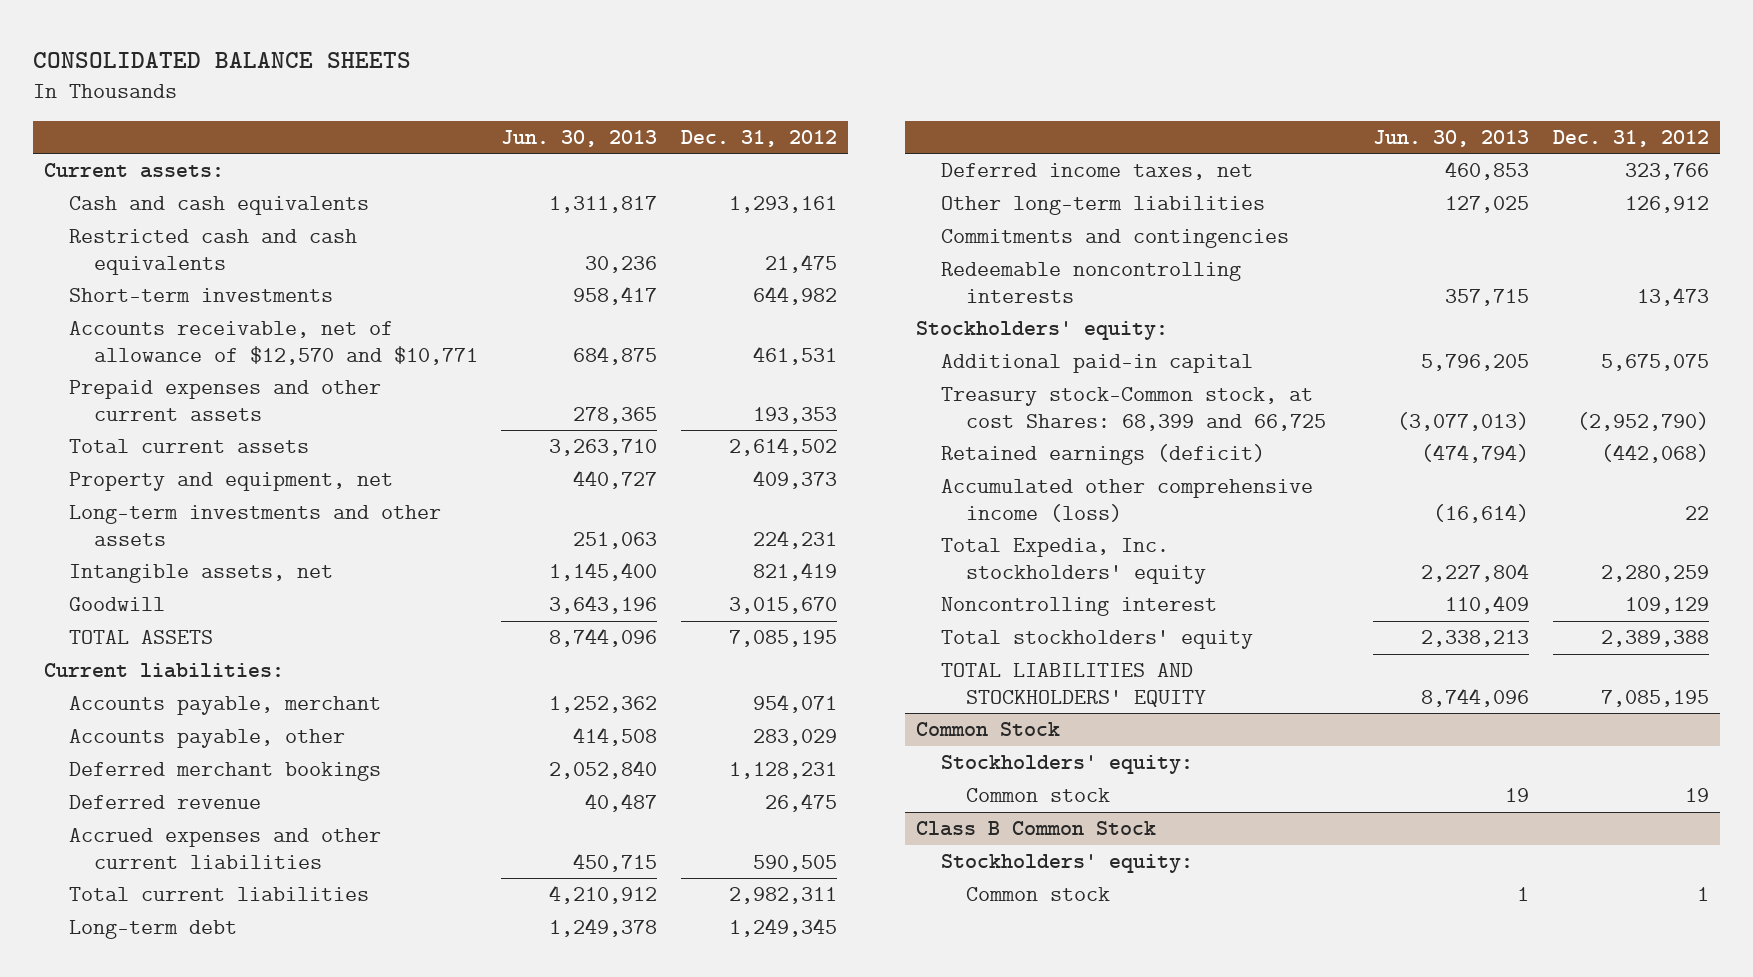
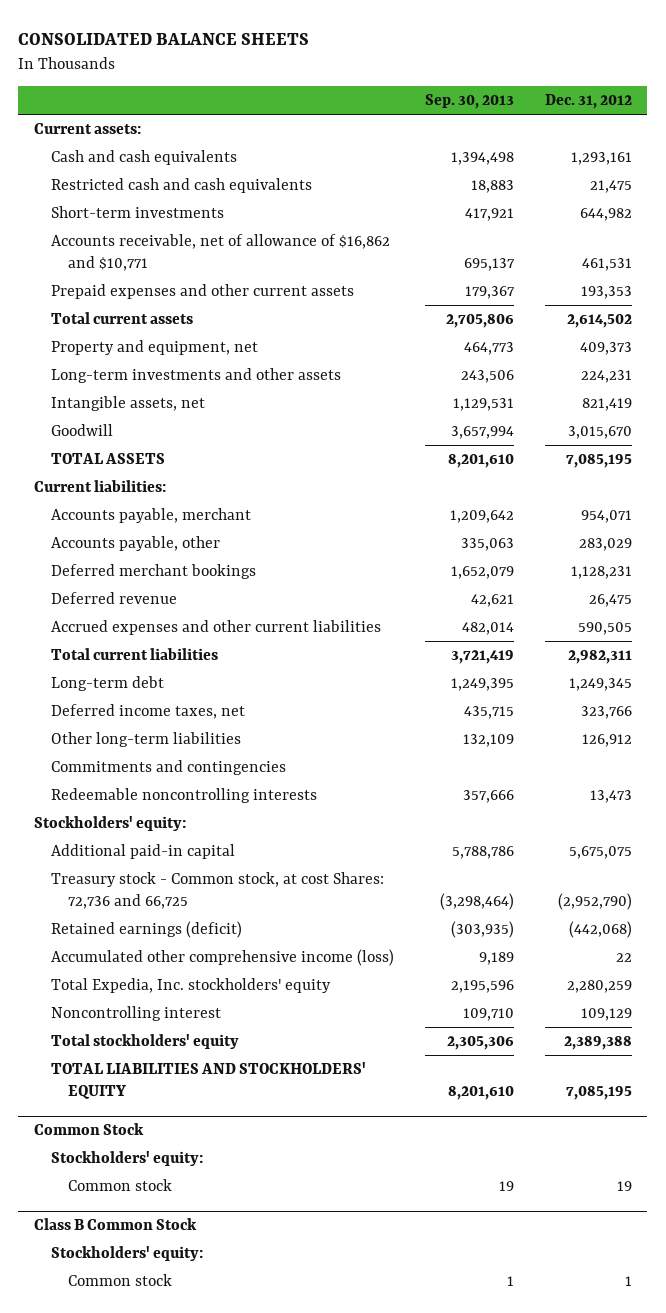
[501,129,658,147] Jun. 30, 2013 -> none
none -> [424,94,514,110] Sep. 30, 2013
[69,321,478,365] Accounts receivable, net of allowance of $12,570 and $10,771 -> [51,233,391,272] Accounts receivable, net of allowance of $16,862 and $10,771
[941,387,1326,431] Treasury stock-Common stock, at cost Shares: 68,399 and 66,725 -> [51,871,385,910] Treasury stock - Common stock, at cost Shares: 72,736 and 66,725

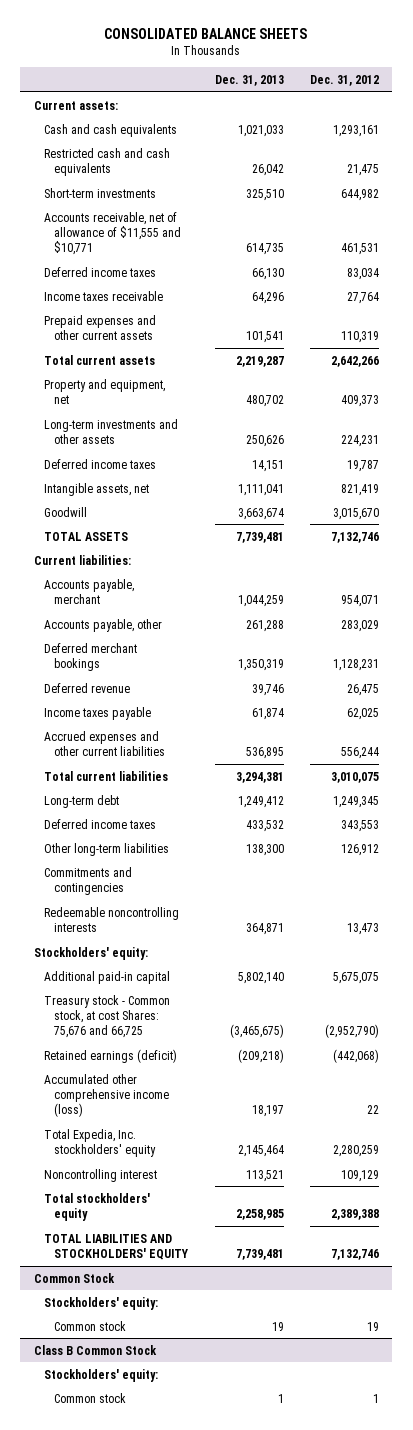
[424,94,514,110] Sep. 30, 2013 -> none
none -> [214,74,284,86] Dec. 31, 2013
[51,233,391,272] Accounts receivable, net of allowance of $16,862 and $10,771 -> [43,211,182,255] Accounts receivable, net of allowance of $11,555 and $10,771
none -> [43,266,156,277] Deferred income taxes
none -> [43,290,163,301] Income taxes receivable
[580,285,632,299] 193,353 -> [341,330,380,343] 110,319
[566,313,632,328] 2,614,502 -> [331,355,380,367] 2,642,266
none -> [43,458,156,469] Deferred income taxes
[565,453,632,468] 7,085,195 -> [331,531,380,543] 7,132,746
none -> [43,706,151,720] Income taxes payable
[577,621,632,635] 590,505 -> [341,746,380,759] 556,244
[567,649,632,664] 2,982,311 -> [331,771,380,783] 3,010,075
[51,703,246,719] Deferred income taxes, net -> [43,818,156,829] Deferred income taxes
[580,705,632,719] 323,766 -> [341,819,380,832] 343,553
[51,871,385,910] Treasury stock - Common stock, at cost Shares: 72,736 and 66,725 -> [43,994,170,1038] Treasury stock - Common stock, at cost Shares: 75,676 and 66,725
[565,1086,632,1101] 7,085,195 -> [331,1248,380,1260] 7,132,746

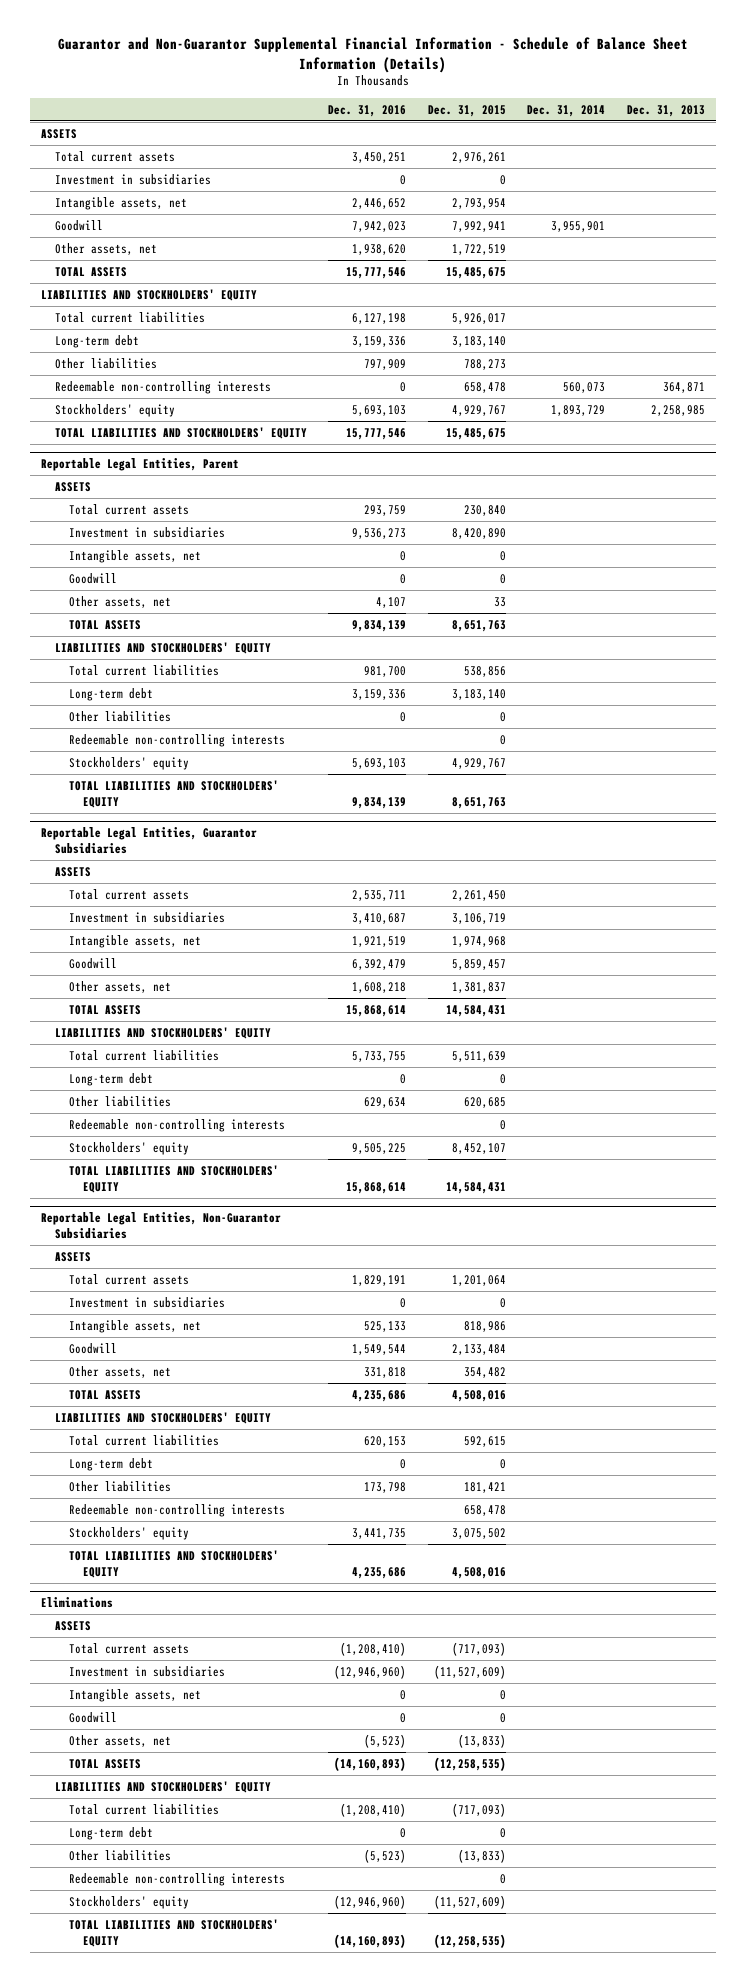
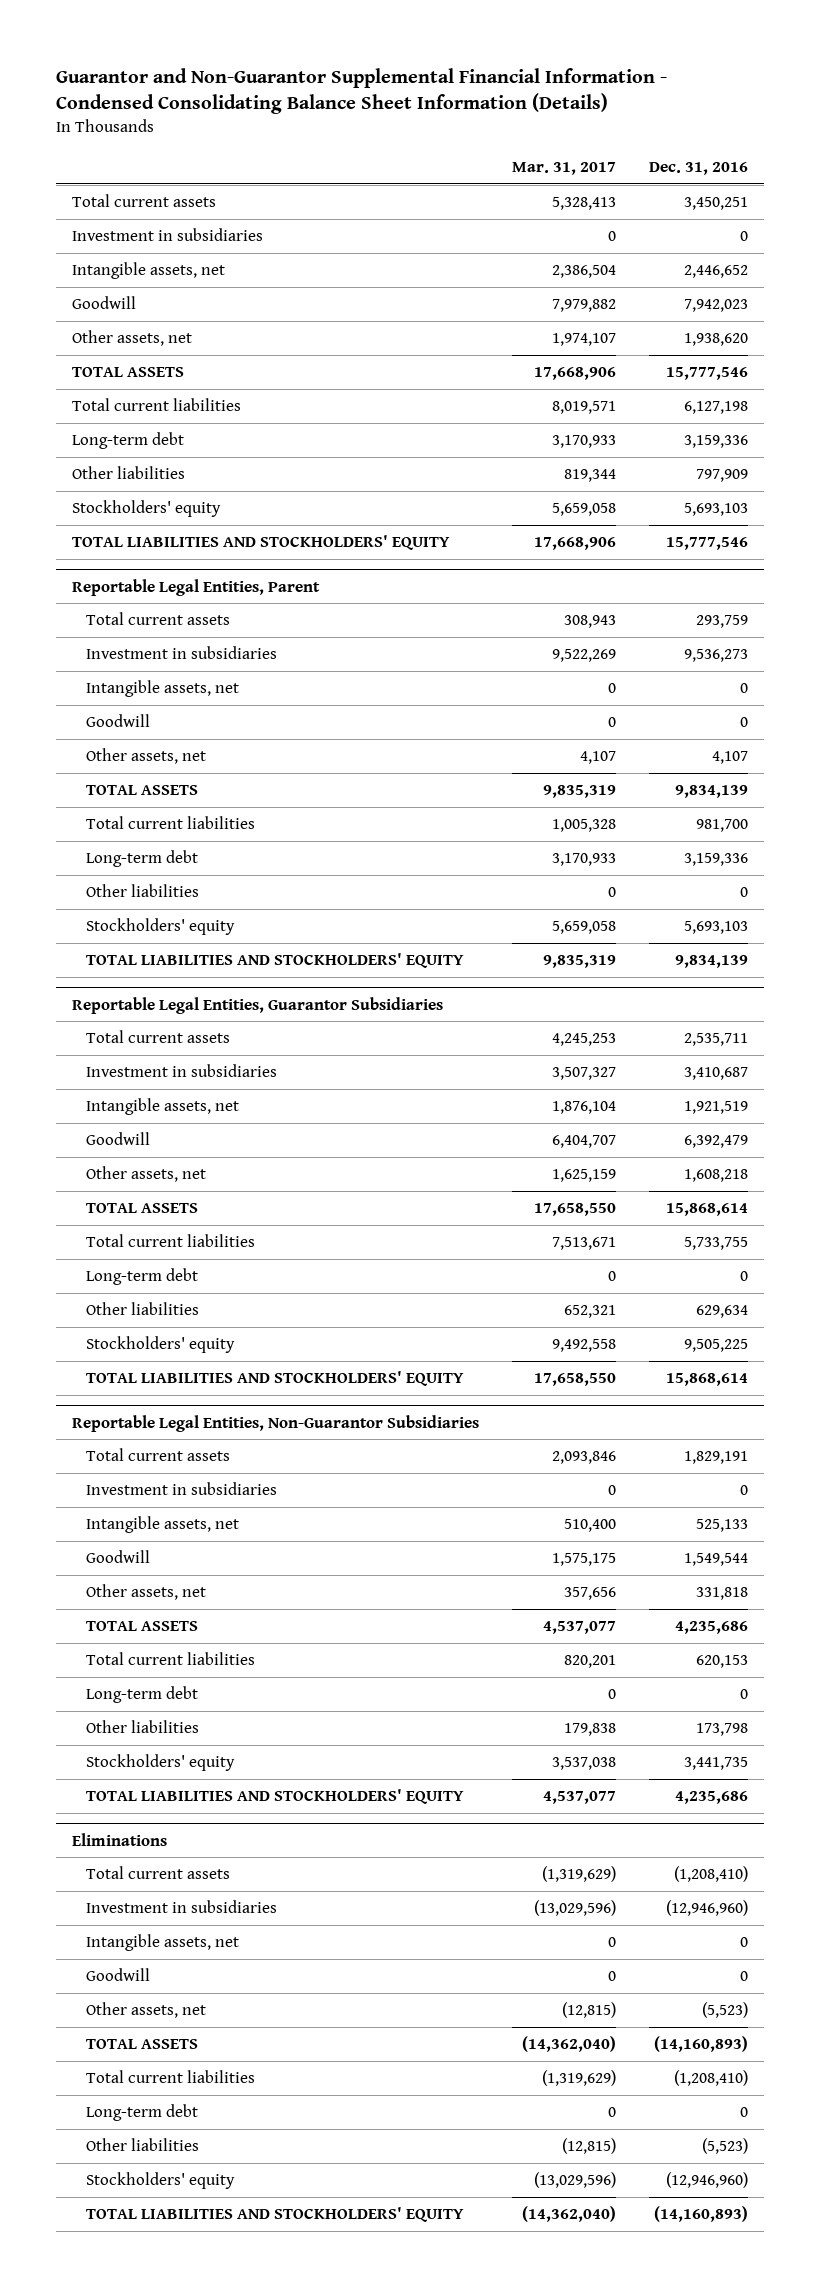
[57,37,688,73] Guarantor and Non-Guarantor Supplemental Financial Information - Schedule of Balance Sheet Information (Details) -> [55,67,667,115] Guarantor and Non-Guarantor Supplemental Financial Information - Condensed Consolidating Balance Sheet Information (Details)
[427,104,506,117] Dec. 31, 2015 -> none
[527,104,606,117] Dec. 31, 2014 -> none
[626,104,705,117] Dec. 31, 2013 -> none
none -> [512,161,617,175] Mar. 31, 2017
[40,128,77,139] ASSETS -> none
[40,288,257,301] LIABILITIES AND STOCKHOLDERS' EQUITY -> none
[55,380,272,394] Redeemable non-controlling interests -> none
[55,481,92,492] ASSETS -> none
[55,641,272,654] LIABILITIES AND STOCKHOLDERS' EQUITY -> none
[69,733,286,747] Redeemable non-controlling interests -> none
[55,866,92,877] ASSETS -> none
[55,1026,272,1039] LIABILITIES AND STOCKHOLDERS' EQUITY -> none
[69,1118,286,1132] Redeemable non-controlling interests -> none
[55,1251,92,1262] ASSETS -> none
[55,1411,272,1424] LIABILITIES AND STOCKHOLDERS' EQUITY -> none
[69,1503,286,1517] Redeemable non-controlling interests -> none
[55,1620,92,1631] ASSETS -> none
[55,1780,272,1793] LIABILITIES AND STOCKHOLDERS' EQUITY -> none
[69,1872,286,1886] Redeemable non-controlling interests -> none

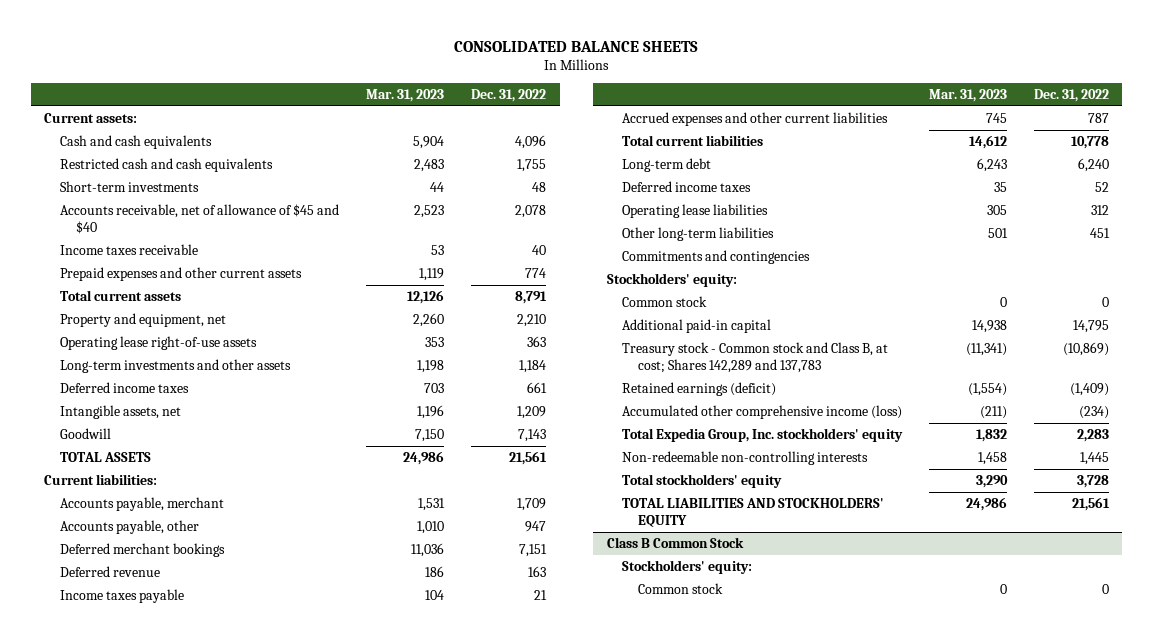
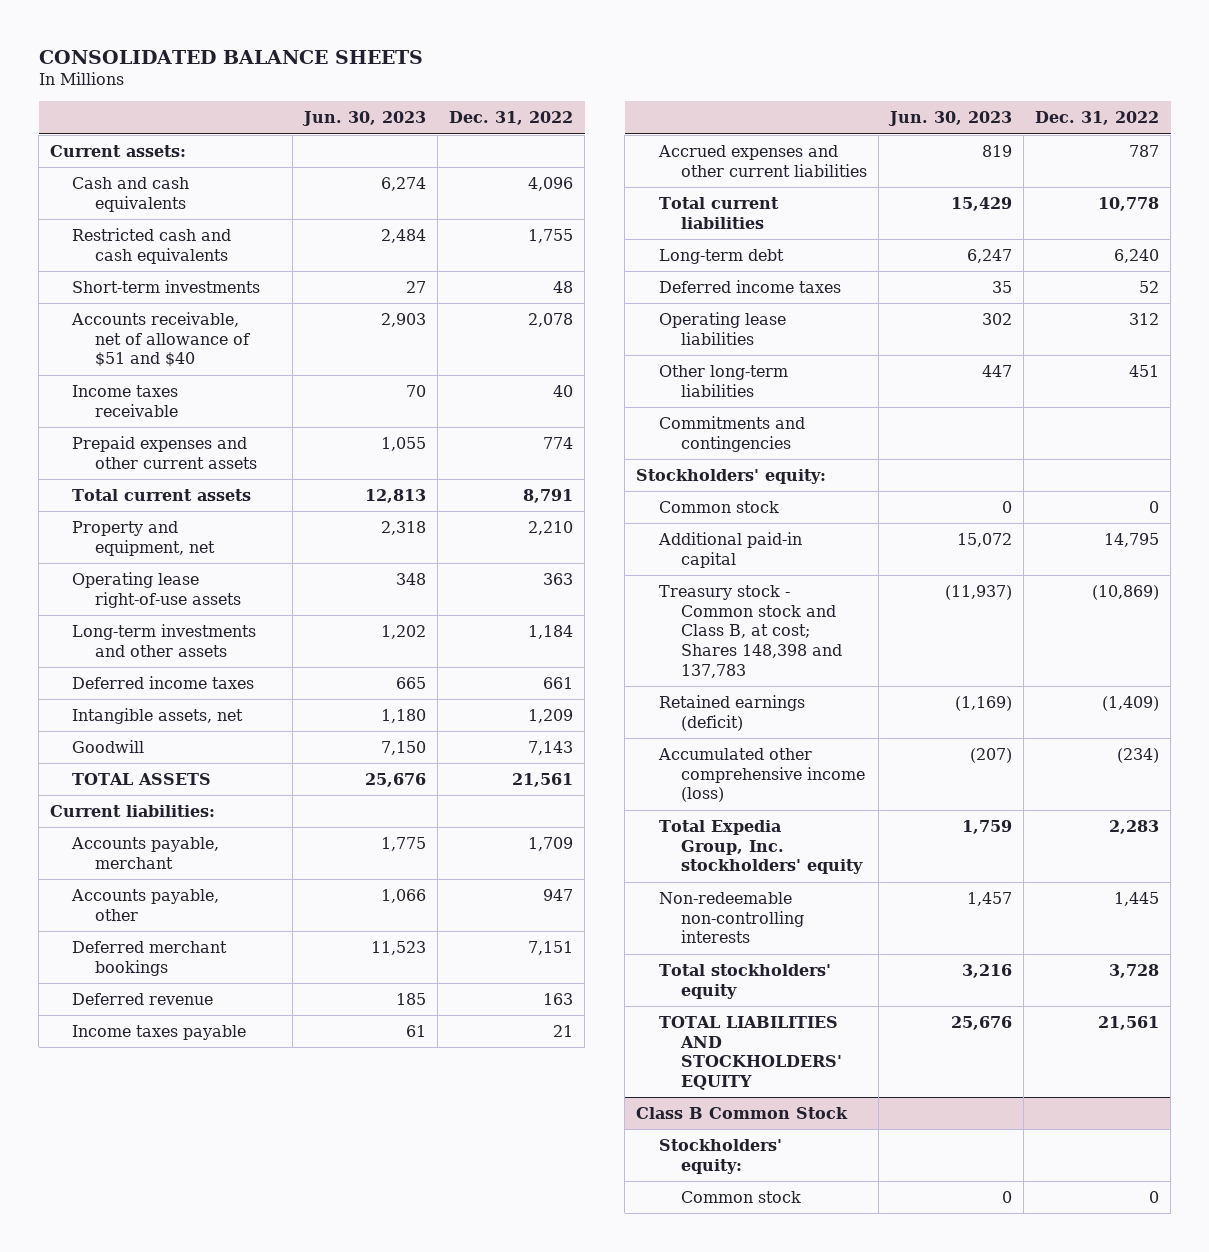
[366,89,445,103] Mar. 31, 2023 -> none
none -> [301,111,426,127] Jun. 30, 2023
[59,203,339,235] Accounts receivable, net of allowance of $45 and $40 -> [71,312,250,368] Accounts receivable, net of allowance of $51 and $40
[622,341,889,374] Treasury stock - Common stock and Class B, at cost; Shares 142,289 and 137,783 -> [658,585,843,678] Treasury stock - Common stock and Class B, at cost; Shares 148,398 and 137,783

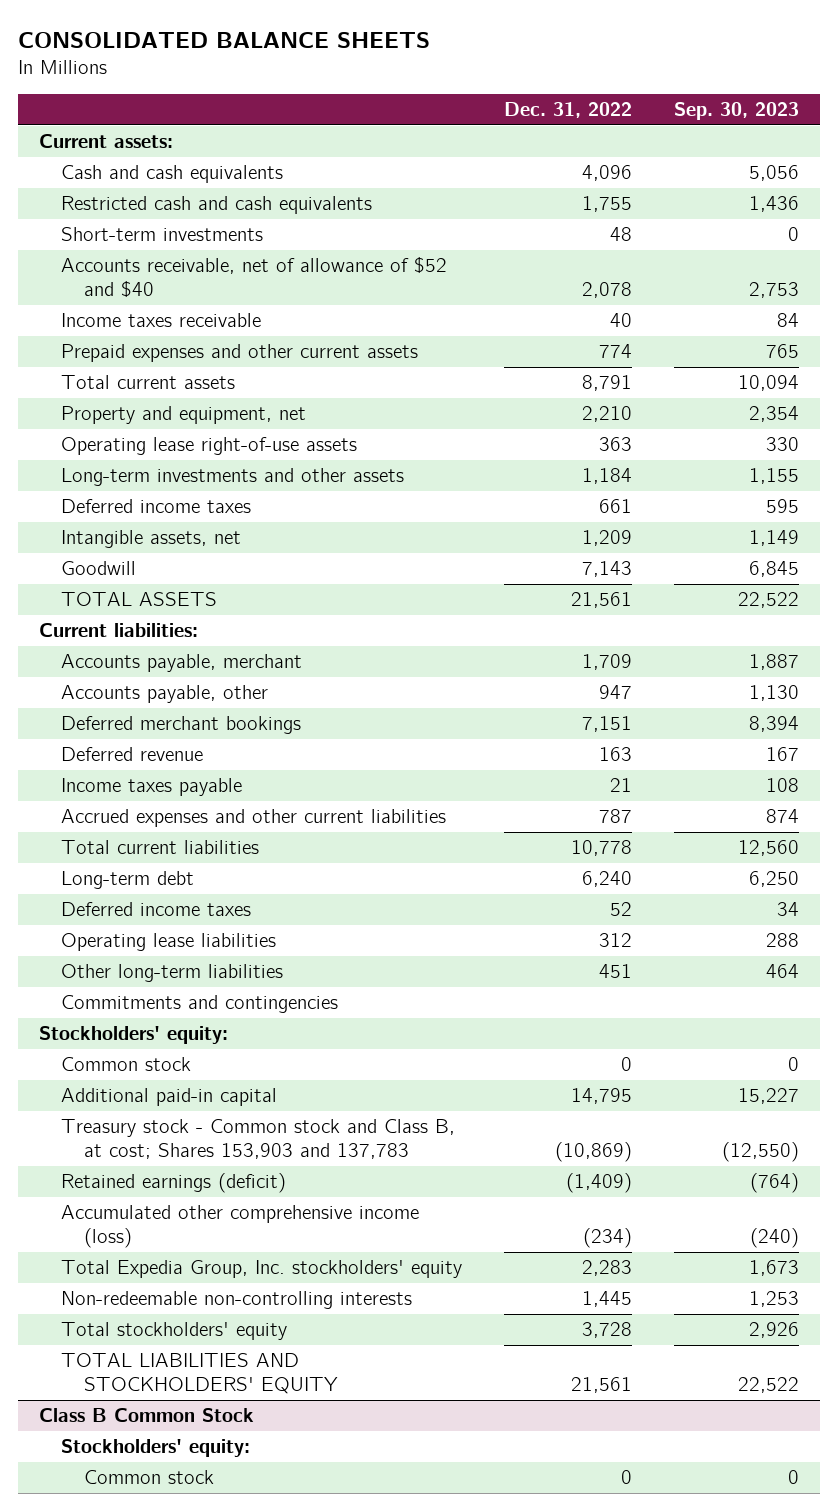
[301,111,426,127] Jun. 30, 2023 -> none
none -> [674,102,800,121] Sep. 30, 2023
[71,312,250,368] Accounts receivable, net of allowance of $51 and $40 -> [61,257,448,297] Accounts receivable, net of allowance of $52 and $40
[658,585,843,678] Treasury stock - Common stock and Class B, at cost; Shares 148,398 and 137,783 -> [61,1119,456,1159] Treasury stock - Common stock and Class B, at cost; Shares 153,903 and 137,783

